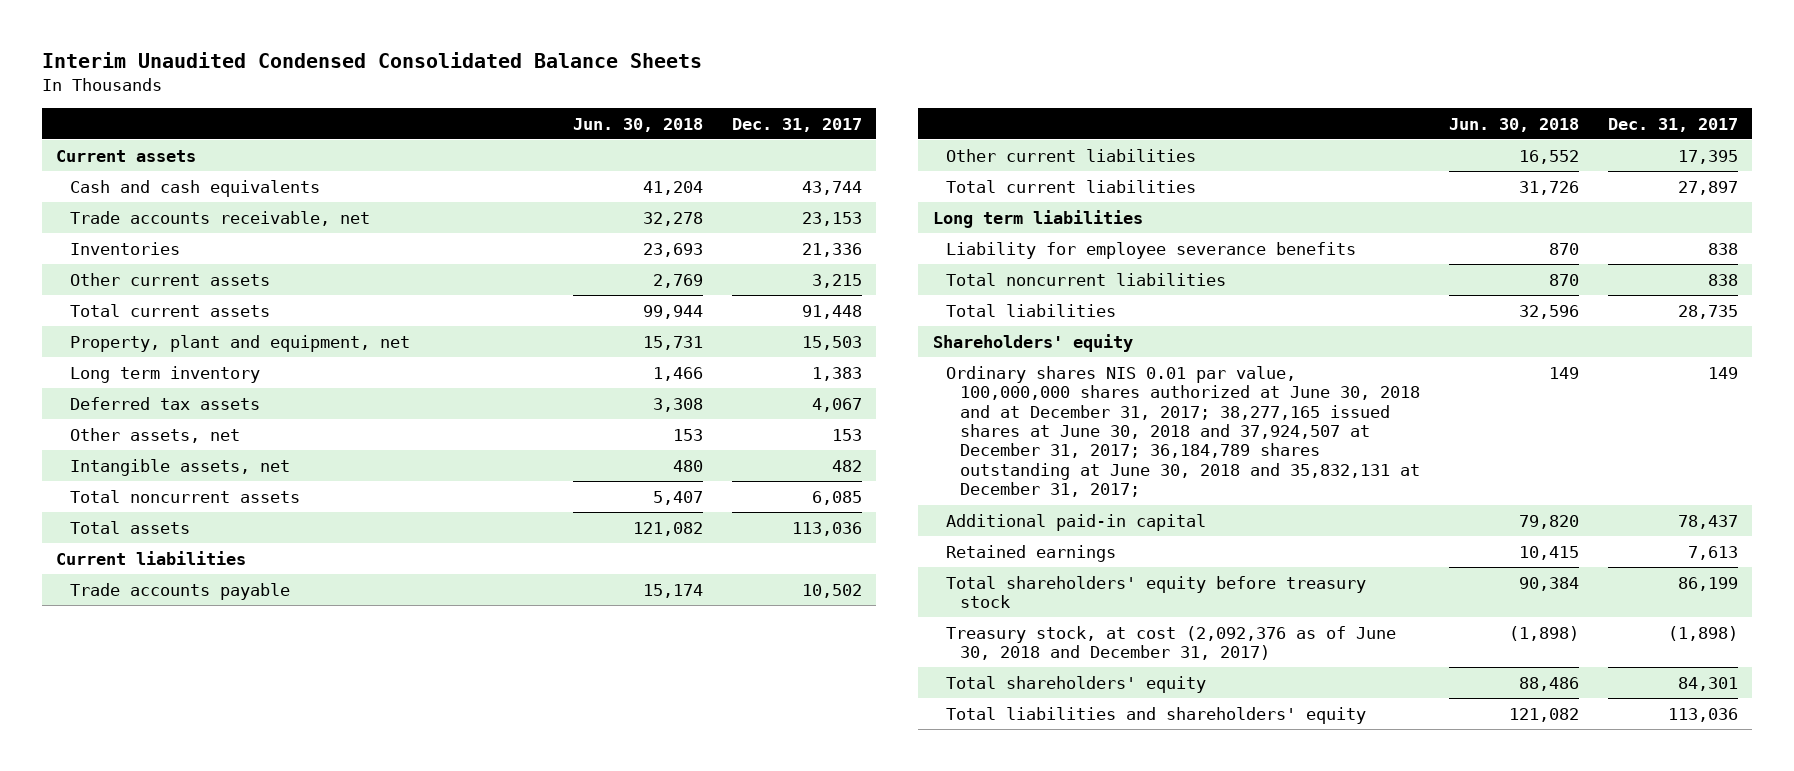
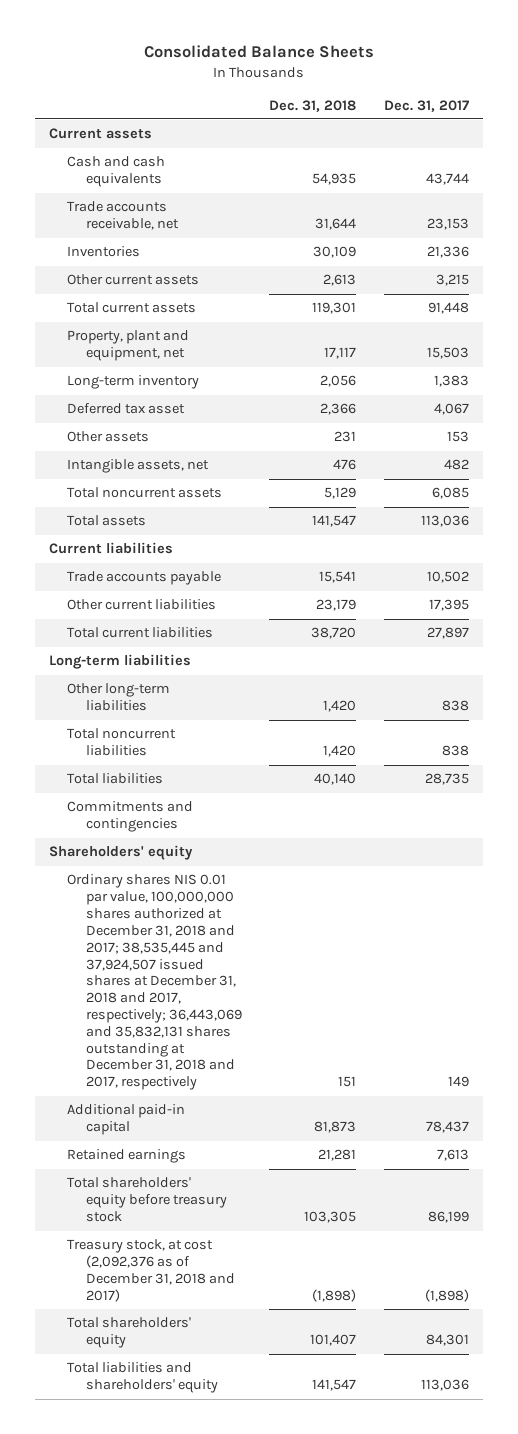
[41,52,702,69] Interim Unaudited Condensed Consolidated Balance Sheets -> [144,45,375,59] Consolidated Balance Sheets
[572,117,703,132] Jun. 30, 2018 -> none
none -> [269,99,357,112] Dec. 31, 2018
[70,365,261,383] Long term inventory -> [67,375,200,390] Long-term inventory
[70,396,261,410] Deferred tax assets -> [67,403,186,415] Deferred tax asset
[70,427,241,443] Other assets, net -> [67,431,150,443] Other assets
[932,209,1143,228] Long term liabilities -> [49,654,192,670] Long-term liabilities
[946,241,1357,259] Liability for employee severance benefits -> [67,683,171,712] Other long-term liabilities
none -> [67,801,194,833] Commitments and contingencies
[946,365,1421,498] Ordinary shares NIS 0.01 par value, 100,000,000 shares authorized at June 30, 2018 and at December 31, 2017; 38,277,165 issued shares at June 30, 2018 and 37,924,507 at December 31, 2017; 36,184,789 shares outstanding at June 30, 2018 and 35,832,131 at December 31, 2017; -> [67,874,242,1091] Ordinary shares NIS 0.01 par value, 100,000,000 shares authorized at December 31, 2018 and 2017; 38,535,445 and 37,924,507 issued shares at December 31, 2018 and 2017, respectively; 36,443,069 and 35,832,131 shares outstanding at December 31, 2018 and 2017, respectively
[946,625,1397,661] Treasury stock, at cost (2,092,376 as of June 30, 2018 and December 31, 2017) -> [67,1239,235,1302] Treasury stock, at cost (2,092,376 as of December 31, 2018 and 2017)

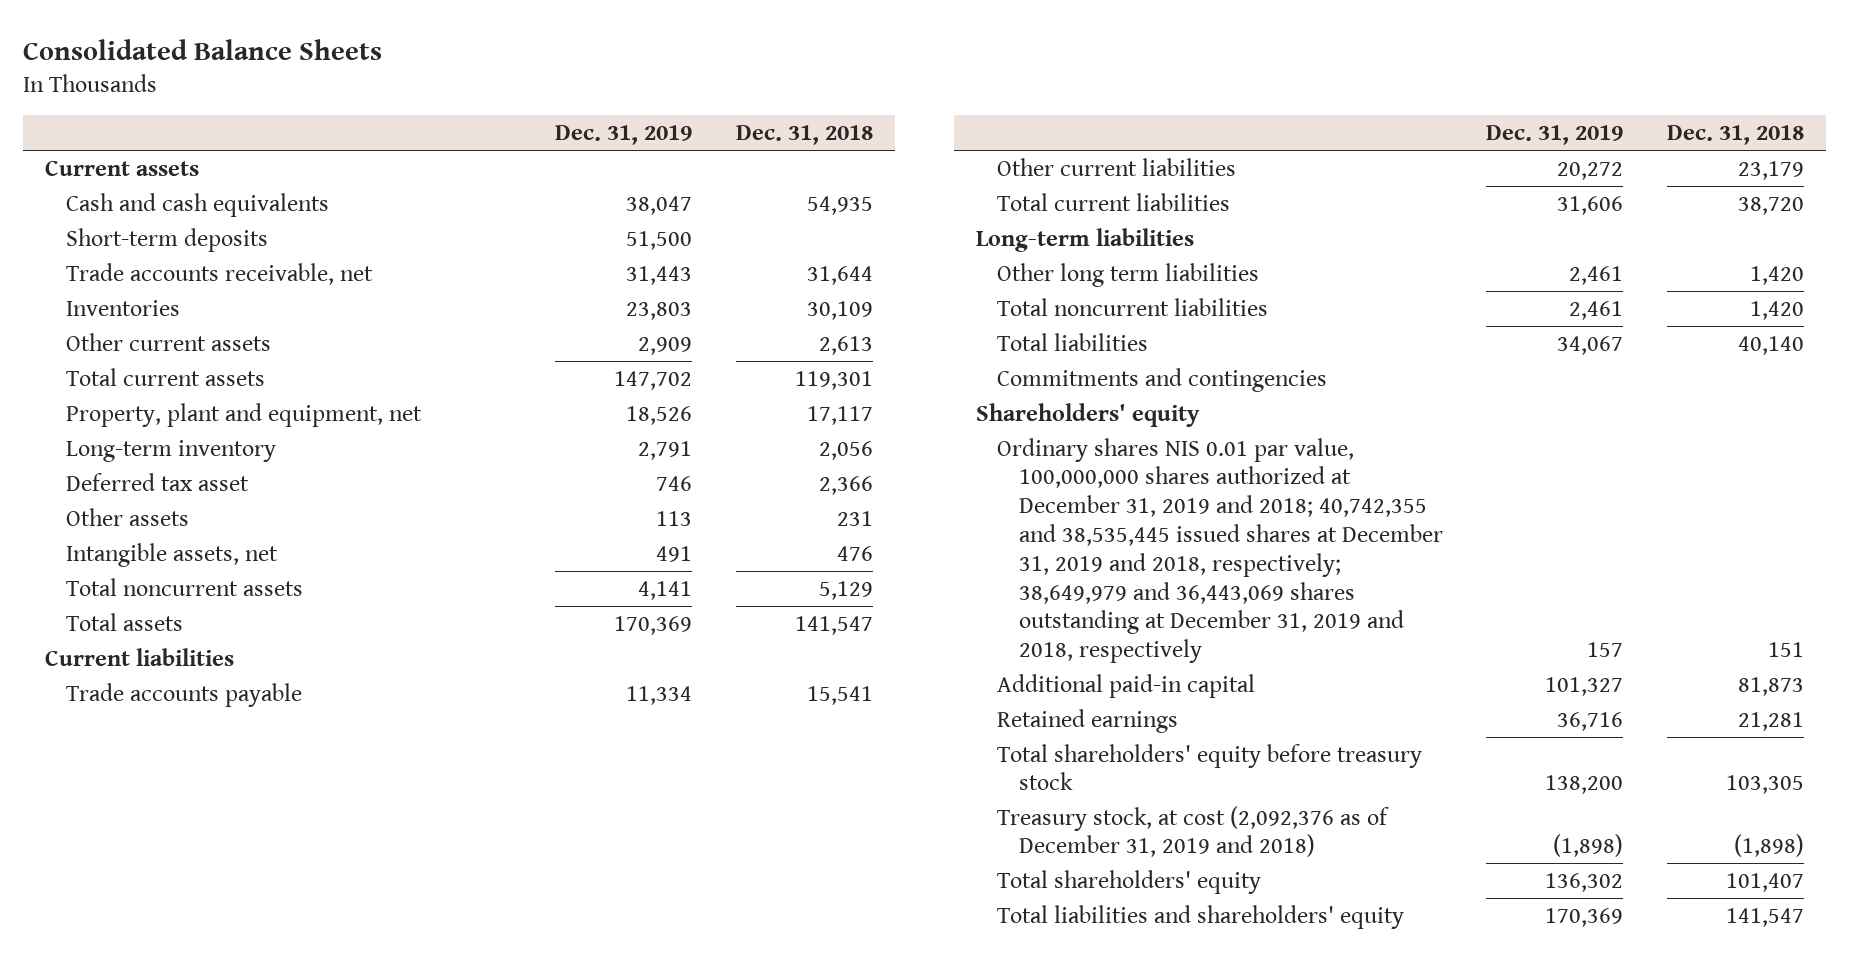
[384,99,470,112] Dec. 31, 2017 -> none
none -> [554,125,692,146] Dec. 31, 2019
none -> [65,227,268,252] Short-term deposits
[67,683,171,712] Other long-term liabilities -> [997,262,1260,287] Other long term liabilities
[67,874,242,1091] Ordinary shares NIS 0.01 par value, 100,000,000 shares authorized at December 31, 2018 and 2017; 38,535,445 and 37,924,507 issued shares at December 31, 2018 and 2017, respectively; 36,443,069 and 35,832,131 shares outstanding at December 31, 2018 and 2017, respectively -> [997,437,1443,664] Ordinary shares NIS 0.01 par value, 100,000,000 shares authorized at December 31, 2019 and 2018; 40,742,355 and 38,535,445 issued shares at December 31, 2019 and 2018, respectively; 38,649,979 and 36,443,069 shares outstanding at December 31, 2019 and 2018, respectively
[67,1239,235,1302] Treasury stock, at cost (2,092,376 as of December 31, 2018 and 2017) -> [997,805,1390,858] Treasury stock, at cost (2,092,376 as of December 31, 2019 and 2018)

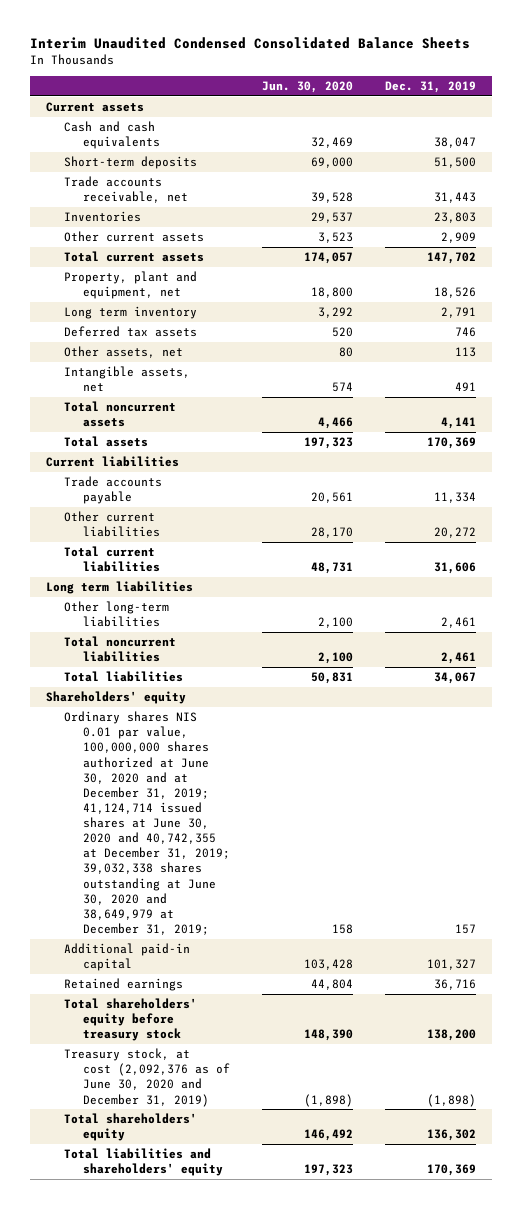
[22,38,382,60] Consolidated Balance Sheets -> [29,37,470,50] Interim Unaudited Condensed Consolidated Balance Sheets
[735,125,873,146] Dec. 31, 2018 -> none
none -> [262,81,354,94] Jun. 30, 2020
[65,439,276,462] Long-term inventory -> [64,306,198,320] Long term inventory
[65,472,249,491] Deferred tax asset -> [64,326,198,338] Deferred tax assets
[65,507,189,526] Other assets -> [64,346,184,359] Other assets, net
[975,227,1194,252] Long-term liabilities -> [45,581,193,595] Long term liabilities
[997,262,1260,287] Other long term liabilities -> [64,601,170,628] Other long-term liabilities
[997,367,1328,392] Commitments and contingencies -> none
[997,437,1443,664] Ordinary shares NIS 0.01 par value, 100,000,000 shares authorized at December 31, 2019 and 2018; 40,742,355 and 38,535,445 issued shares at December 31, 2019 and 2018, respectively; 38,649,979 and 36,443,069 shares outstanding at December 31, 2019 and 2018, respectively -> [64,711,230,935] Ordinary shares NIS 0.01 par value, 100,000,000 shares authorized at June 30, 2020 and at December 31, 2019; 41,124,714 issued shares at June 30, 2020 and 40,742,355 at December 31, 2019; 39,032,338 shares outstanding at June 30, 2020 and 38,649,979 at December 31, 2019;
[997,805,1390,858] Treasury stock, at cost (2,092,376 as of December 31, 2019 and 2018) -> [64,1048,230,1107] Treasury stock, at cost (2,092,376 as of June 30, 2020 and December 31, 2019)

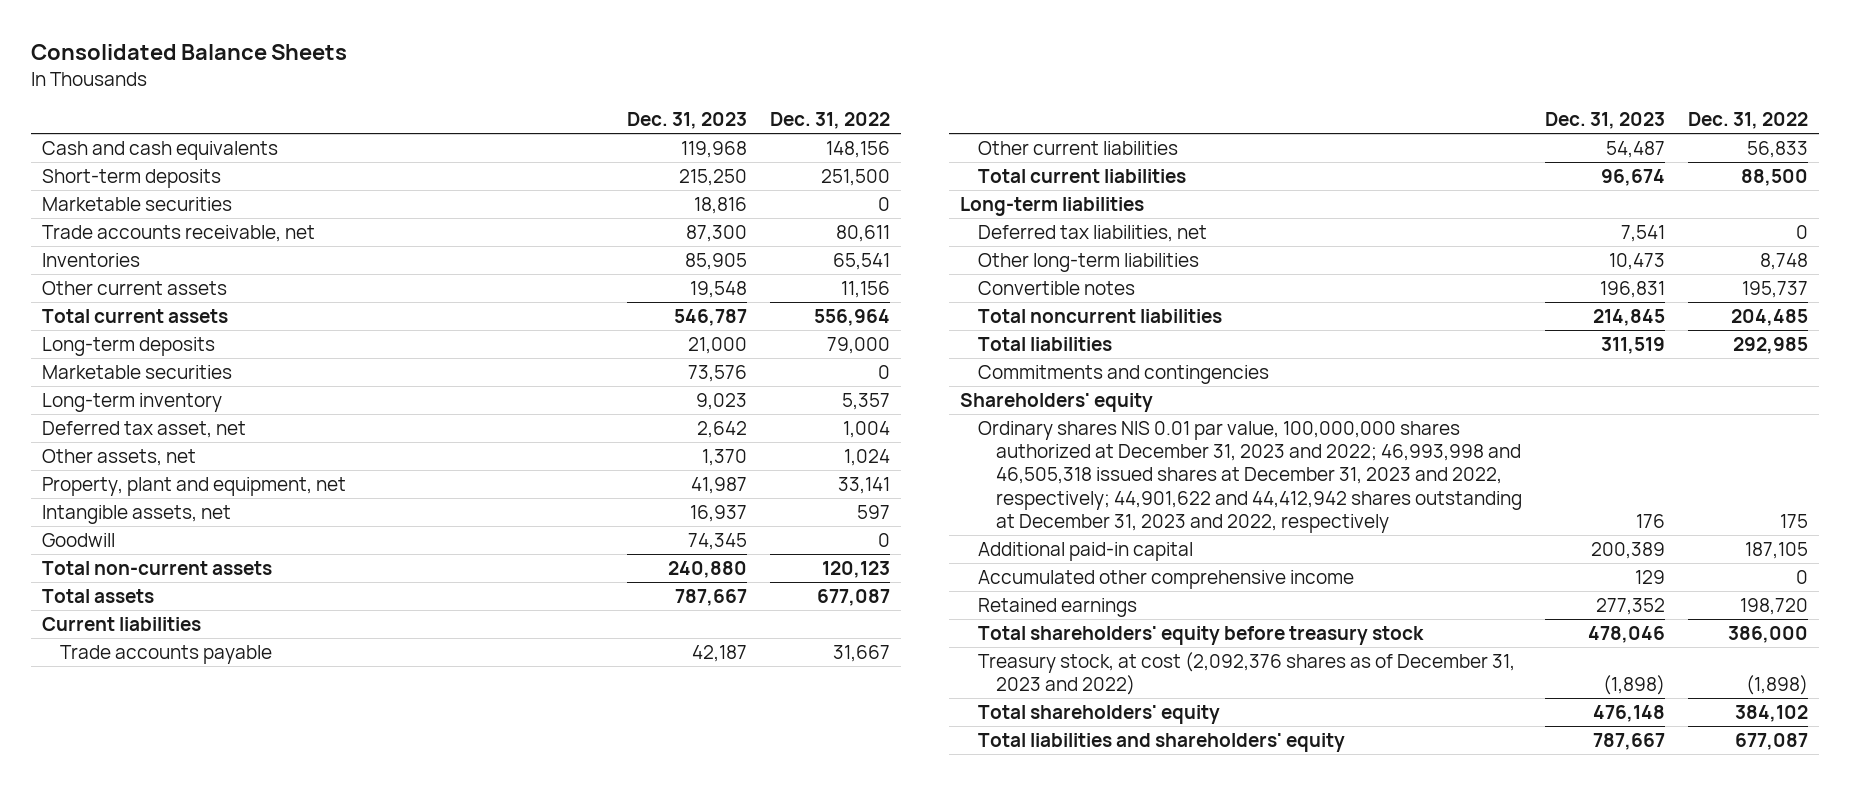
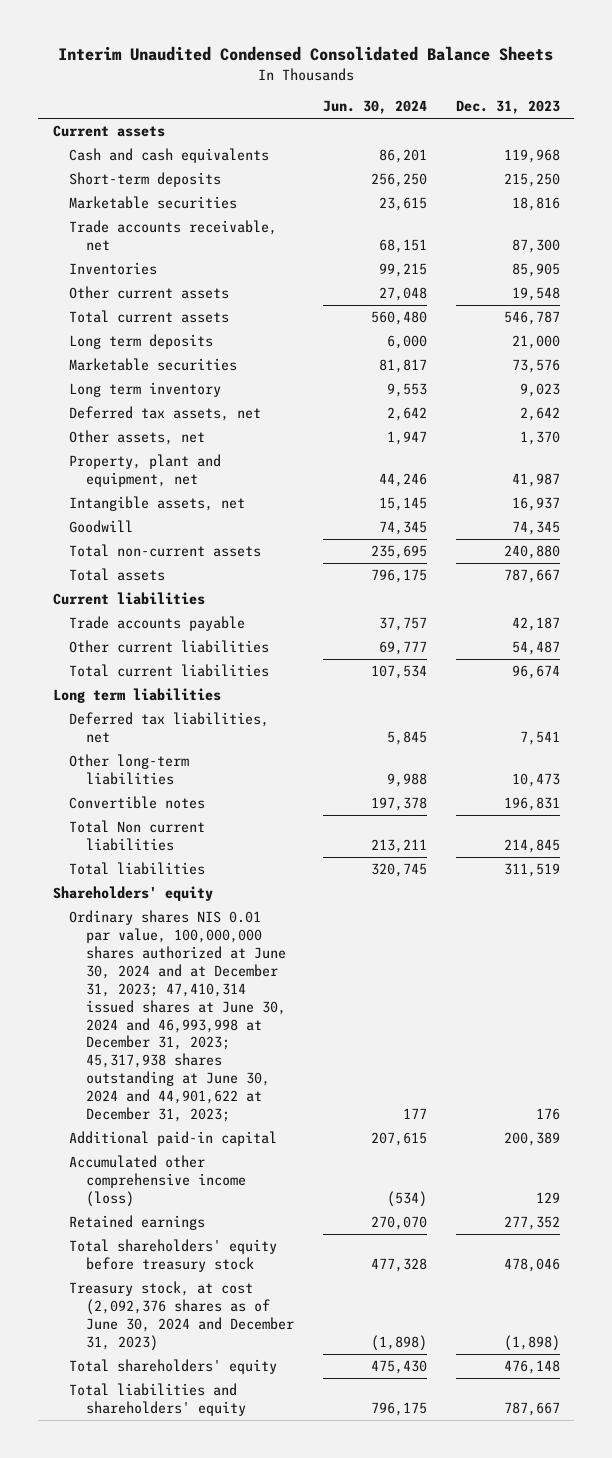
[30,44,347,61] Consolidated Balance Sheets -> [58,46,554,62] Interim Unaudited Condensed Consolidated Balance Sheets
[769,111,890,129] Dec. 31, 2022 -> none
none -> [322,100,427,115] Jun. 30, 2024
none -> [52,125,165,138] Current assets
[42,336,216,356] Long-term deposits -> [69,334,214,350] Long term deposits
[42,392,223,412] Long-term inventory -> [69,382,222,398] Long term inventory
[42,420,247,438] Deferred tax asset, net -> [69,406,262,422] Deferred tax assets, net
[960,196,1145,216] Long-term liabilities -> [52,688,221,704] Long term liabilities
[977,308,1222,323] Total noncurrent liabilities -> [69,820,206,851] Total Non current liabilities
[977,364,1269,384] Commitments and contingencies -> none
[977,420,1522,533] Ordinary shares NIS 0.01 par value, 100,000,000 shares authorized at December 31, 2023 and 2022; 46,993,998 and 46,505,318 issued shares at December 31, 2023 and 2022, respectively; 44,901,622 and 44,412,942 shares outstanding at December 31, 2023 and 2022, respectively -> [69,910,286,1123] Ordinary shares NIS 0.01 par value, 100,000,000 shares authorized at June 30, 2024 and at December 31, 2023; 47,410,314 issued shares at June 30, 2024 and 46,993,998 at December 31, 2023; 45,317,938 shares outstanding at June 30, 2024 and 44,901,622 at December 31, 2023;
[977,569,1354,589] Accumulated other comprehensive income -> [69,1155,246,1207] Accumulated other comprehensive income (loss)
[977,651,1515,696] Treasury stock, at cost (2,092,376 shares as of December 31, 2023 and 2022) -> [69,1281,294,1351] Treasury stock, at cost (2,092,376 shares as of June 30, 2024 and December 31, 2023)

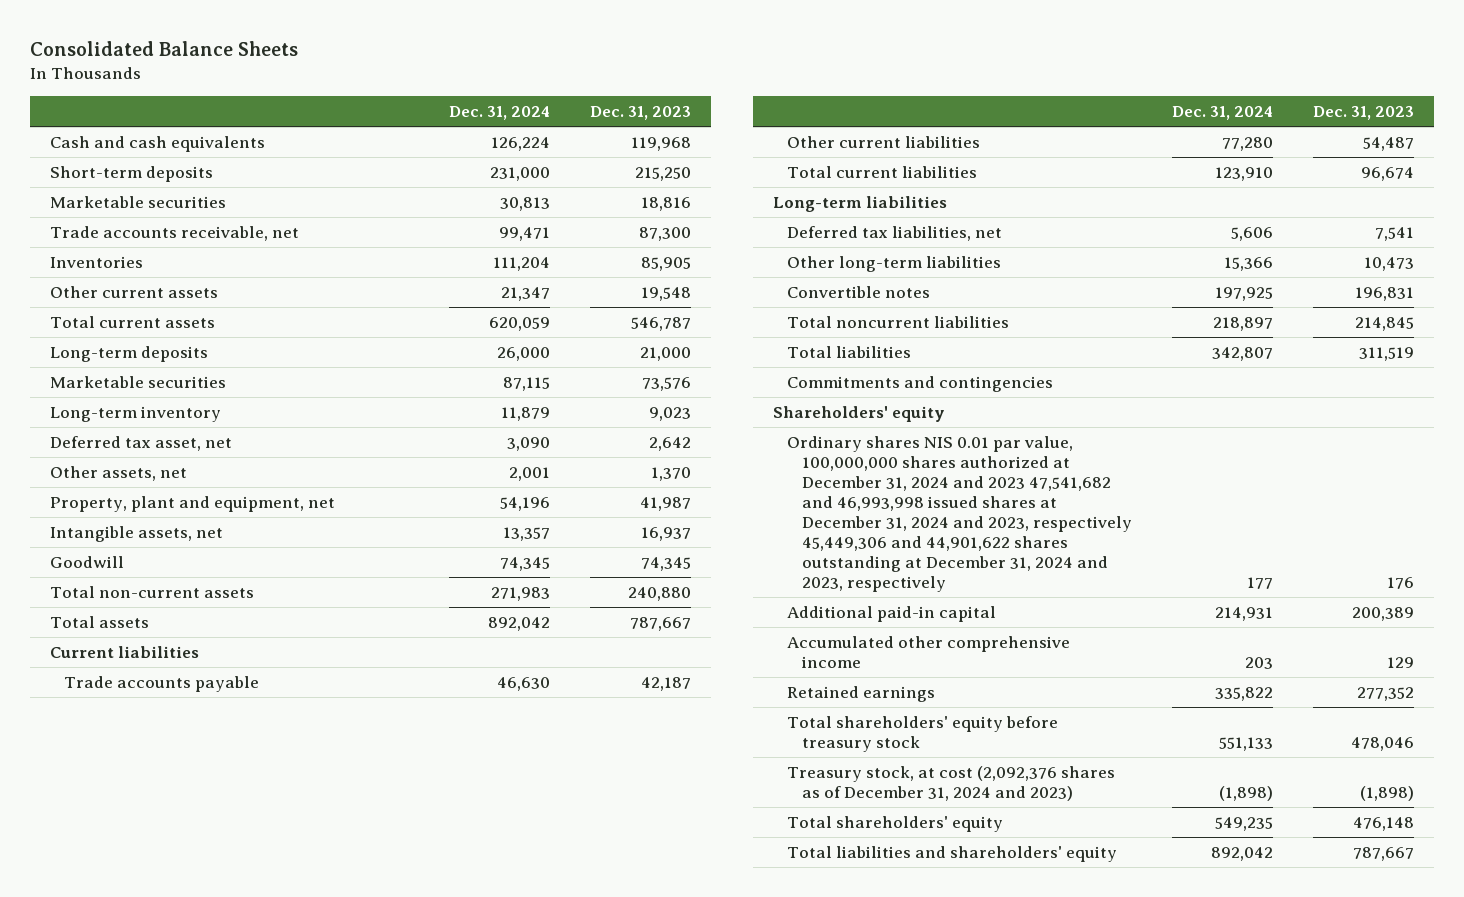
[58,46,554,62] Interim Unaudited Condensed Consolidated Balance Sheets -> [29,41,298,57] Consolidated Balance Sheets
[322,100,427,115] Jun. 30, 2024 -> none
none -> [448,105,550,120] Dec. 31, 2024
[52,125,165,138] Current assets -> none
[69,334,214,350] Long term deposits -> [49,345,208,362] Long-term deposits
[69,382,222,398] Long term inventory -> [49,405,221,422] Long-term inventory
[69,406,262,422] Deferred tax assets, net -> [49,435,232,451] Deferred tax asset, net
[52,688,221,704] Long term liabilities -> [772,195,947,212] Long-term liabilities
[69,820,206,851] Total Non current liabilities -> [787,315,1010,328] Total noncurrent liabilities
none -> [787,375,1054,392] Commitments and contingencies
[69,910,286,1123] Ordinary shares NIS 0.01 par value, 100,000,000 shares authorized at June 30, 2024 and at December 31, 2023; 47,410,314 issued shares at June 30, 2024 and 46,993,998 at December 31, 2023; 45,317,938 shares outstanding at June 30, 2024 and 44,901,622 at December 31, 2023; -> [787,435,1132,592] Ordinary shares NIS 0.01 par value, 100,000,000 shares authorized at December 31, 2024 and 2023 47,541,682 and 46,993,998 issued shares at December 31, 2024 and 2023, respectively 45,449,306 and 44,901,622 shares outstanding at December 31, 2024 and 2023, respectively
[69,1155,246,1207] Accumulated other comprehensive income (loss) -> [787,635,1071,668] Accumulated other comprehensive income
[69,1281,294,1351] Treasury stock, at cost (2,092,376 shares as of June 30, 2024 and December 31, 2023) -> [787,765,1116,801] Treasury stock, at cost (2,092,376 shares as of December 31, 2024 and 2023)

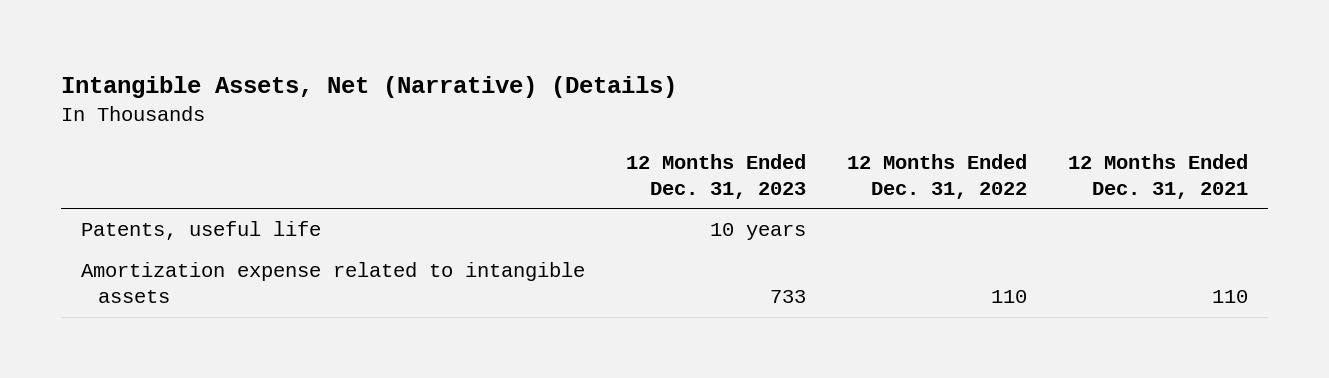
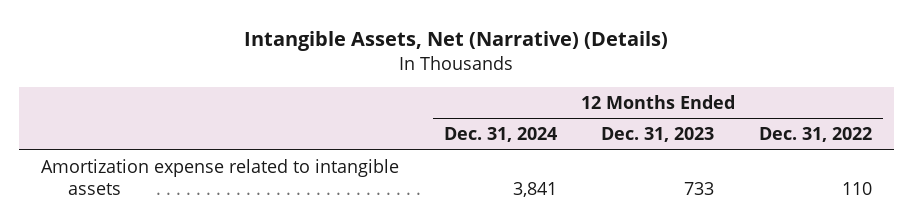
[1067,153,1248,199] 12 Months Ended Dec. 31, 2021 -> none
none -> [443,127,557,143] Dec. 31, 2024
[81,221,322,241] Patents, useful life -> none

